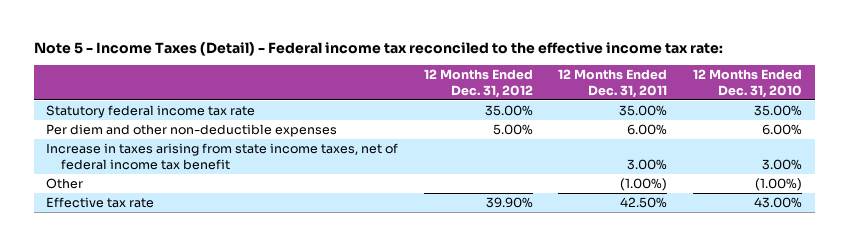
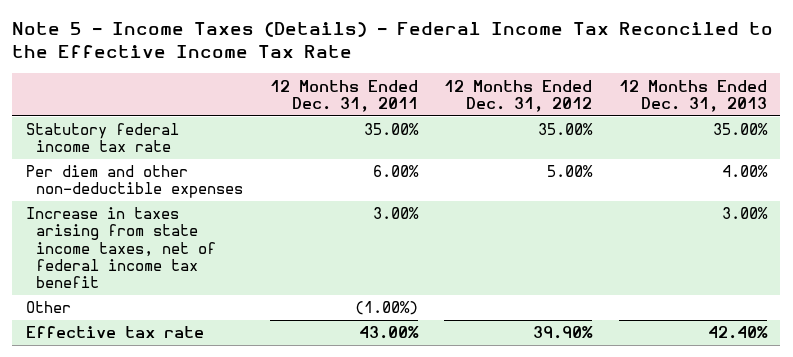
[33,41,723,56] Note 5 - Income Taxes (Detail) - Federal income tax reconciled to the effective income tax rate: -> [12,22,774,59] Note 5 - Income Taxes (Details) - Federal Income Tax Reconciled to the Effective Income Tax Rate
[692,69,802,98] 12 Months Ended Dec. 31, 2010 -> none
none -> [618,79,767,112] 12 Months Ended Dec. 31, 2013
[620,196,668,208] 42.50% -> [358,326,419,340] 43.00%

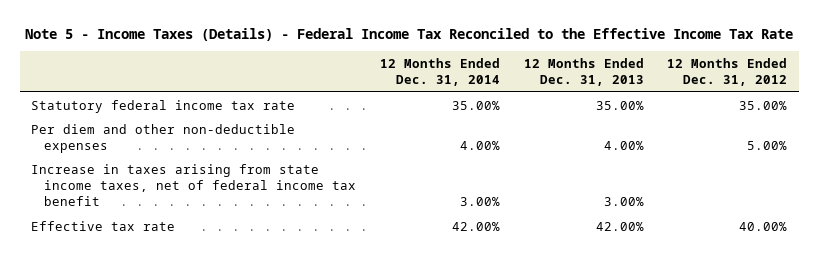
[269,79,418,112] 12 Months Ended Dec. 31, 2011 -> none
none -> [380,57,501,86] 12 Months Ended Dec. 31, 2014
[25,301,71,314] Other -> none
[533,326,594,340] 39.90% -> [739,221,788,231] 40.00%
[707,326,768,340] 42.40% -> [595,221,644,231] 42.00%

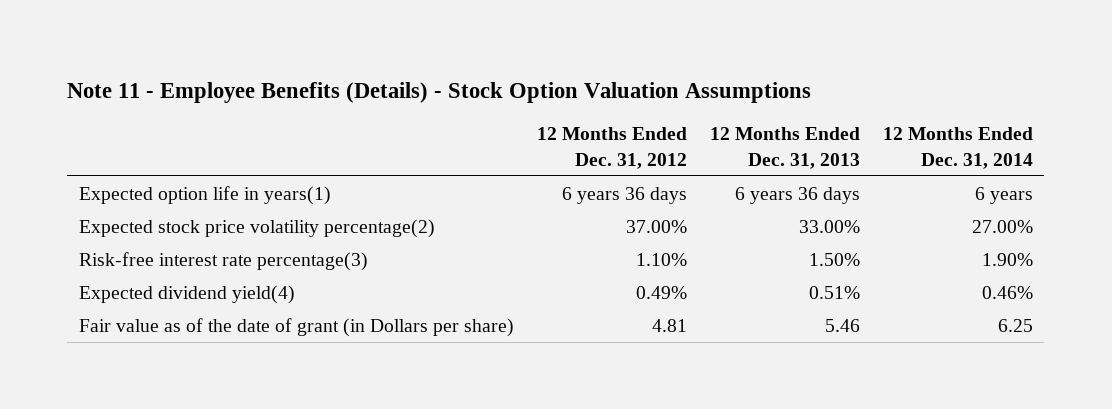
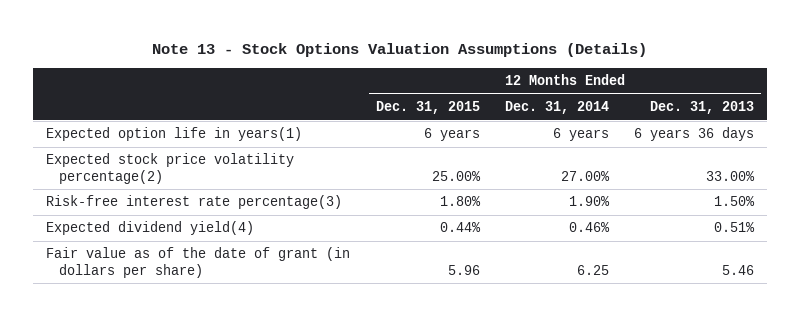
[67,81,812,103] Note 11 - Employee Benefits (Details) - Stock Option Valuation Assumptions -> [152,43,648,58] Note 13 - Stock Options Valuation Assumptions (Details)
[536,127,687,169] 12 Months Ended Dec. 31, 2012 -> none
none -> [375,101,480,115] Dec. 31, 2015
[78,317,514,337] Fair value as of the date of grant (in Dollars per share) -> [46,247,351,278] Fair value as of the date of grant (in dollars per share)

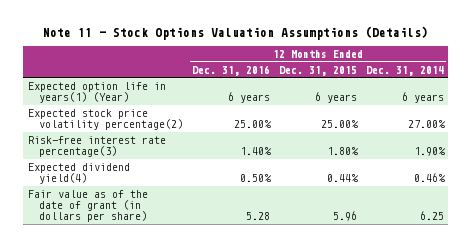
[152,43,648,58] Note 13 - Stock Options Valuation Assumptions (Details) -> [42,26,428,41] Note 11 - Stock Options Valuation Assumptions (Details)
[650,101,755,115] Dec. 31, 2013 -> none
none -> [192,64,271,76] Dec. 31, 2016
[46,127,303,142] Expected option life in years(1) -> [27,81,166,103] Expected option life in years(1) (Year)

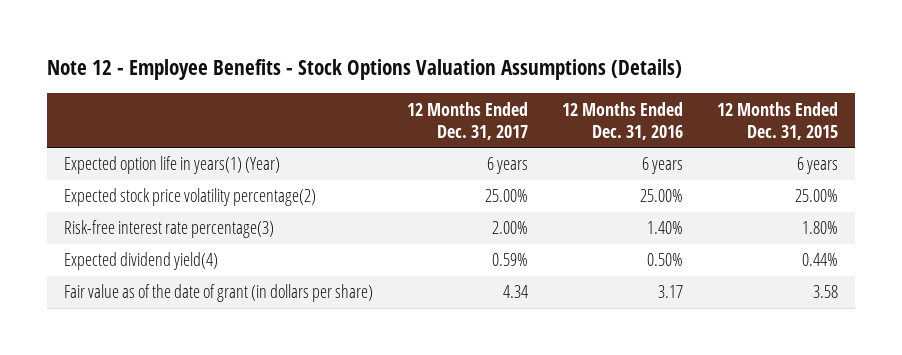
[42,26,428,41] Note 11 - Stock Options Valuation Assumptions (Details) -> [46,59,682,81] Note 12 - Employee Benefits - Stock Options Valuation Assumptions (Details)
[365,65,444,76] Dec. 31, 2014 -> none
none -> [406,101,528,140] 12 Months Ended Dec. 31, 2017
[246,211,271,220] 5.28 -> [658,285,684,299] 3.17
[332,210,357,221] 5.96 -> [813,285,839,299] 3.58

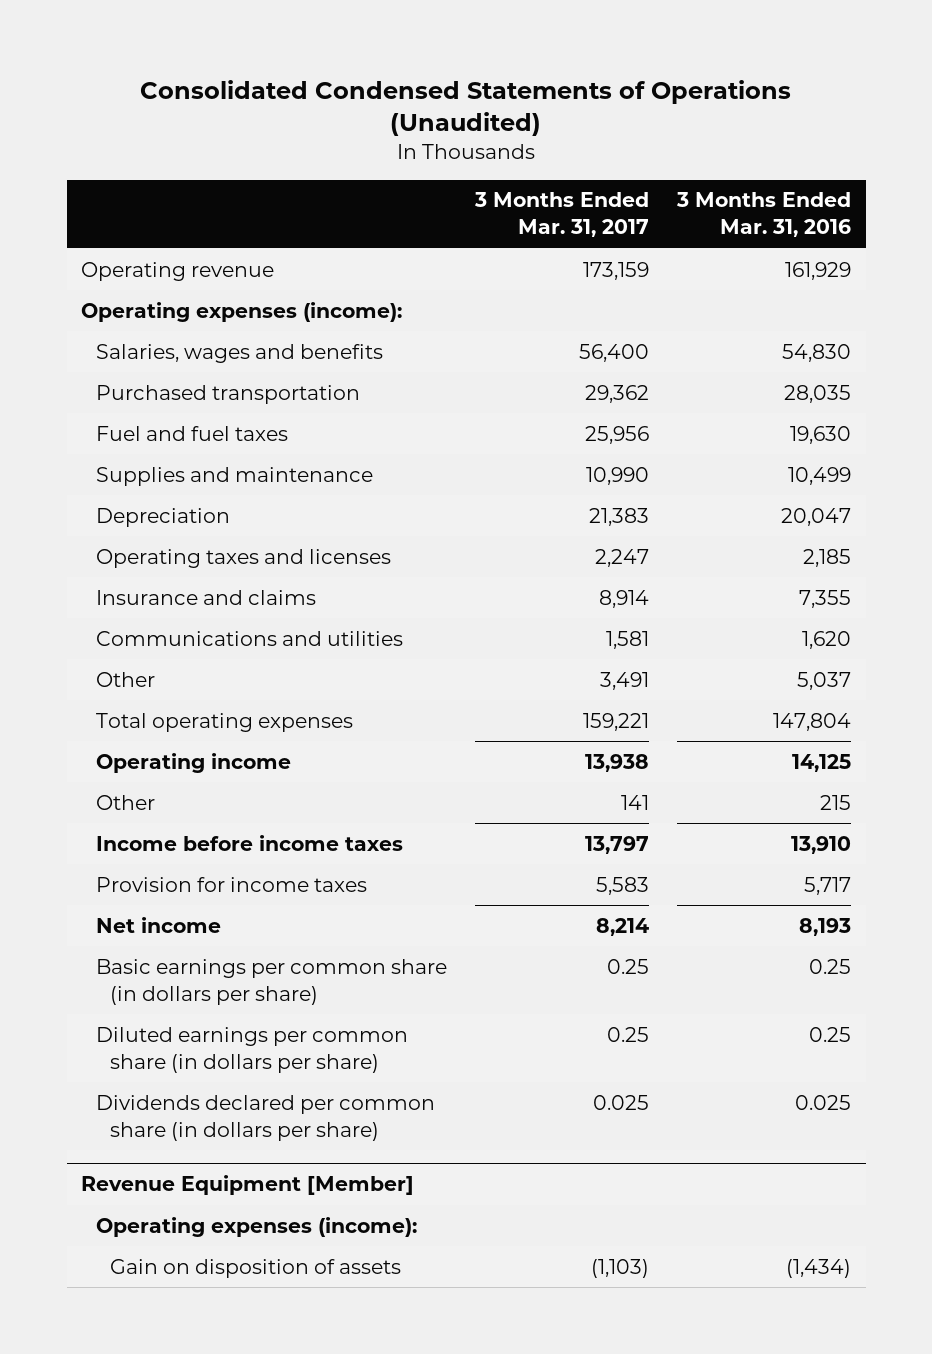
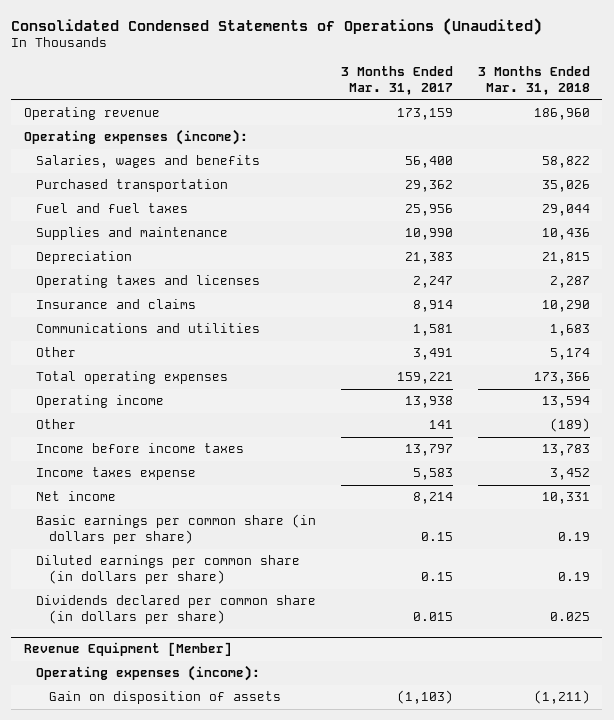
[676,192,852,238] 3 Months Ended Mar. 31, 2016 -> none
none -> [478,66,591,96] 3 Months Ended Mar. 31, 2018
[95,876,367,892] Provision for income taxes -> [36,467,197,481] Income taxes expense
[607,958,650,974] 0.25 -> [421,532,454,542] 0.15
[607,1026,650,1042] 0.25 -> [421,572,454,582] 0.15
[593,1094,650,1110] 0.025 -> [413,612,454,622] 0.015

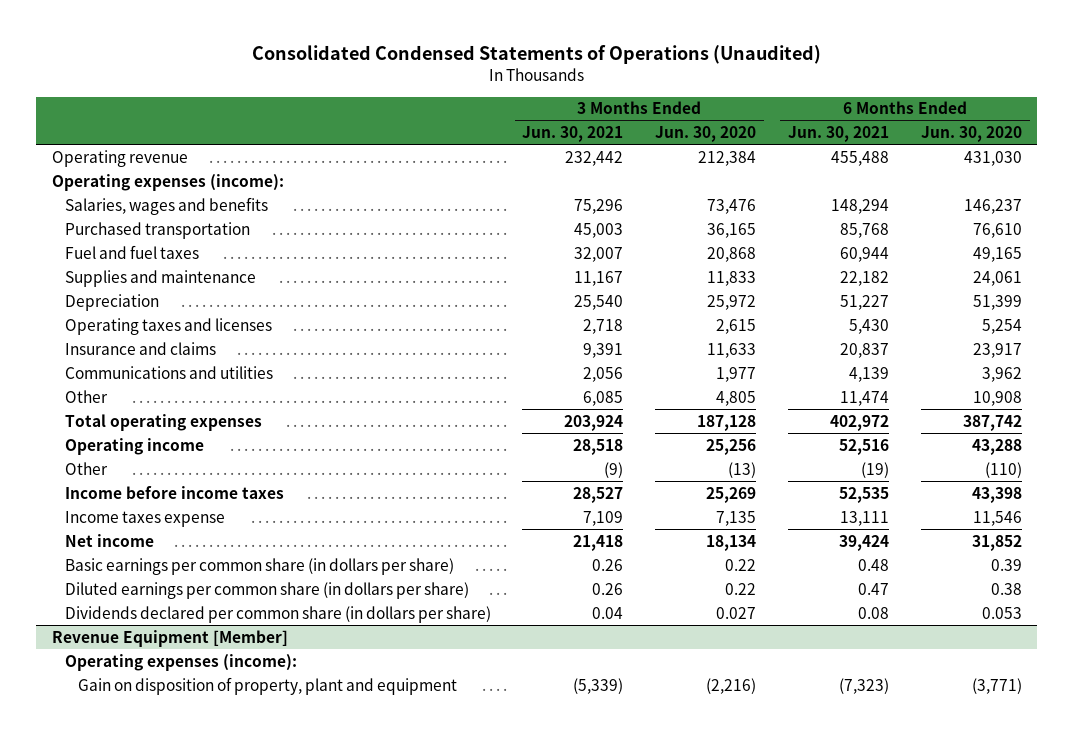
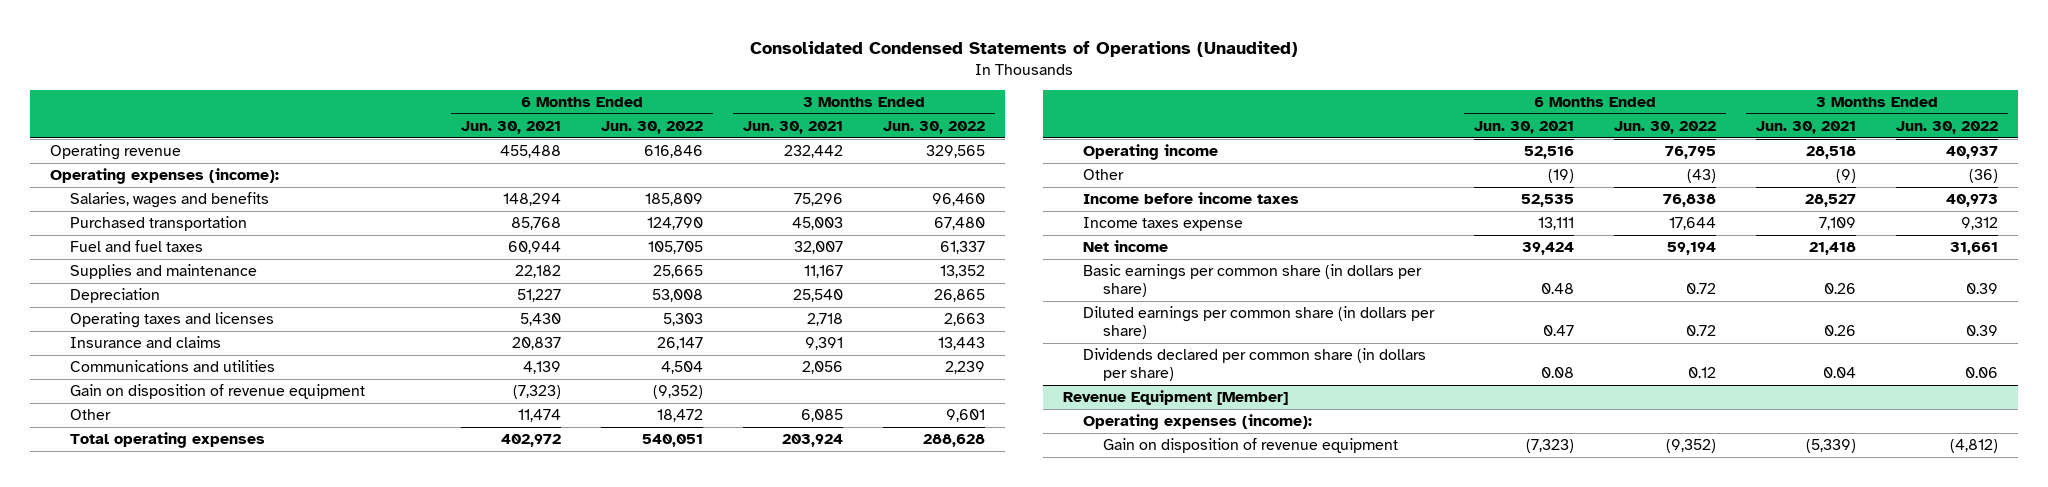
[655,126,757,143] Jun. 30, 2020 -> none
[920,126,1022,143] Jun. 30, 2020 -> none
none -> [600,120,703,134] Jun. 30, 2022
none -> [882,120,985,134] Jun. 30, 2022
none -> [70,384,366,400] Gain on disposition of revenue equipment
[77,676,457,695] Gain on disposition of property, plant and equipment -> [1102,438,1398,454] Gain on disposition of revenue equipment

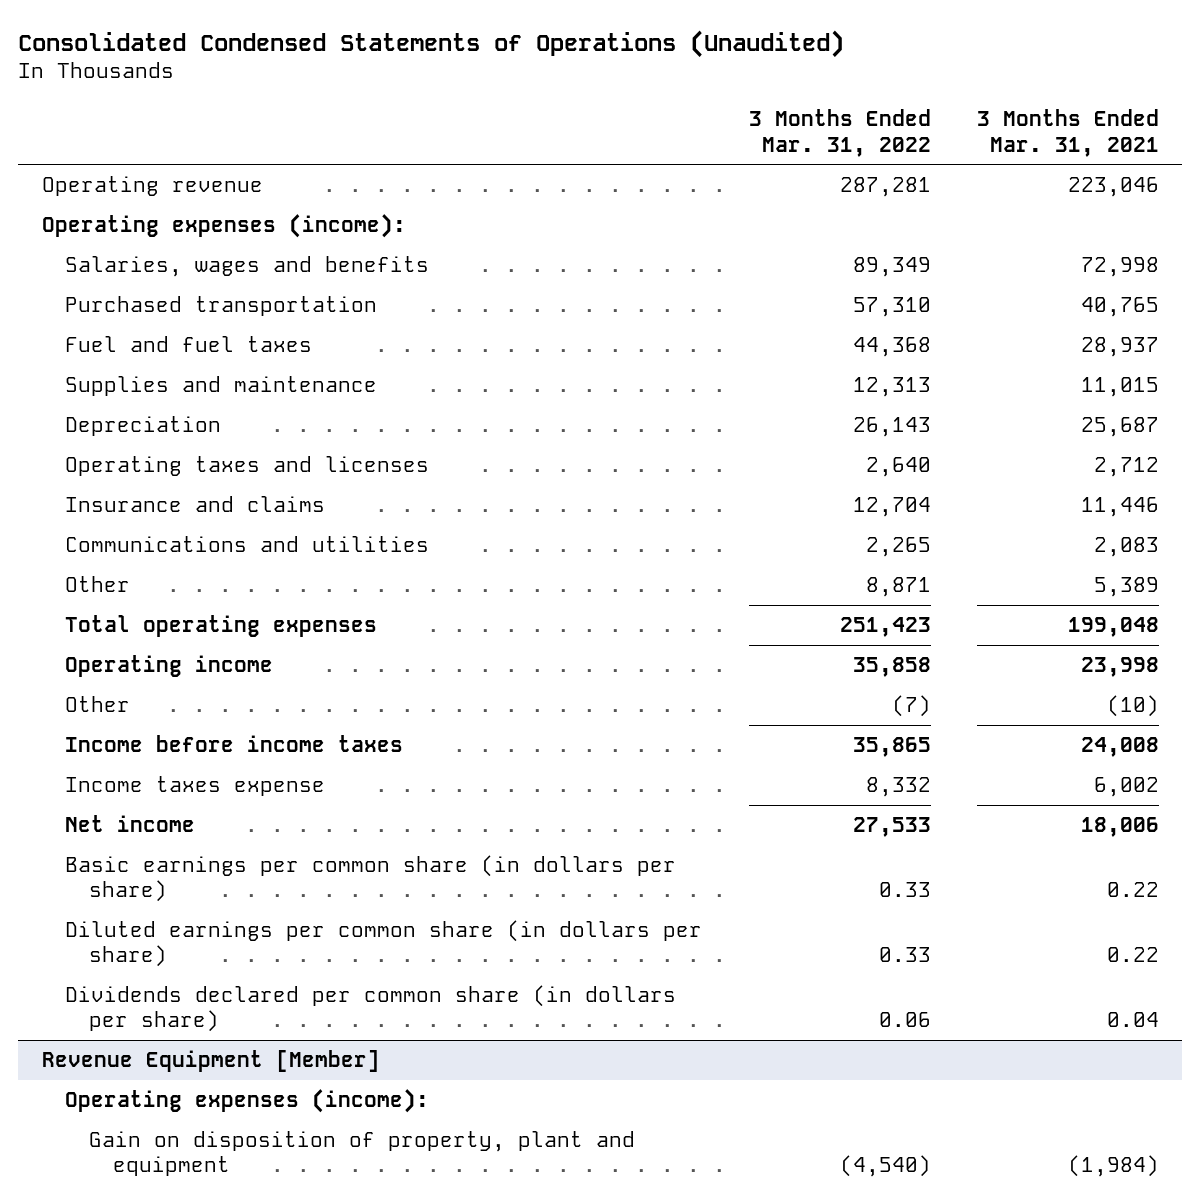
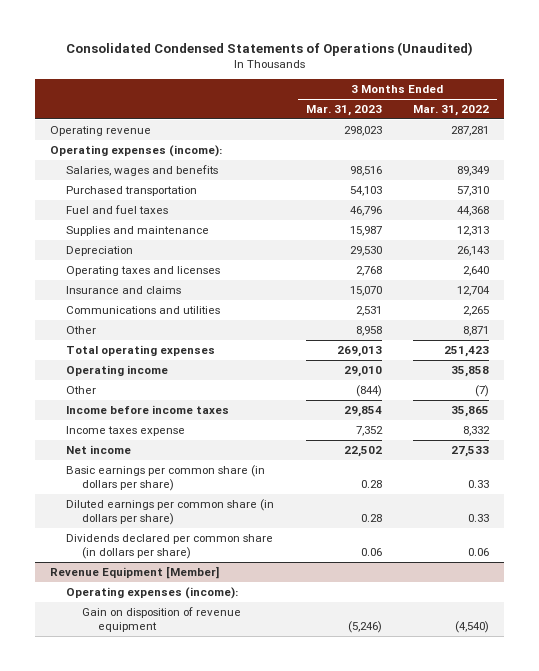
[977,109,1160,157] 3 Months Ended Mar. 31, 2021 -> none
none -> [305,104,382,116] Mar. 31, 2023
[89,1131,636,1177] Gain on disposition of property, plant and equipment -> [82,606,242,633] Gain on disposition of revenue equipment

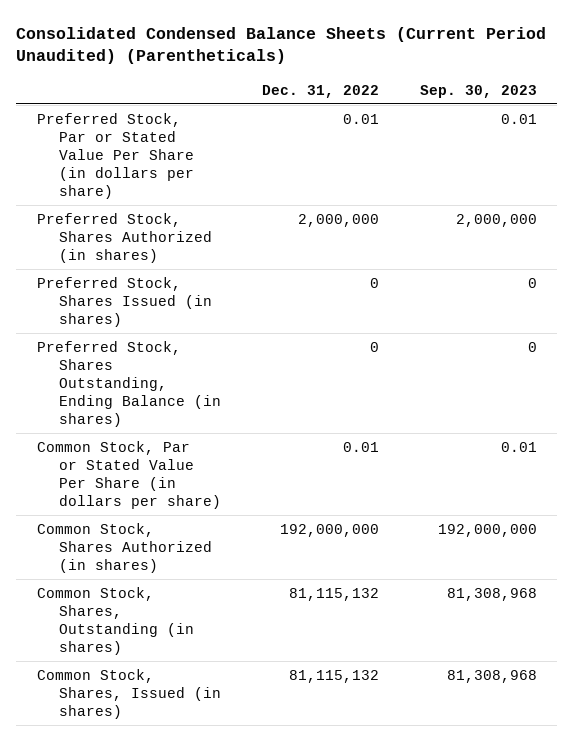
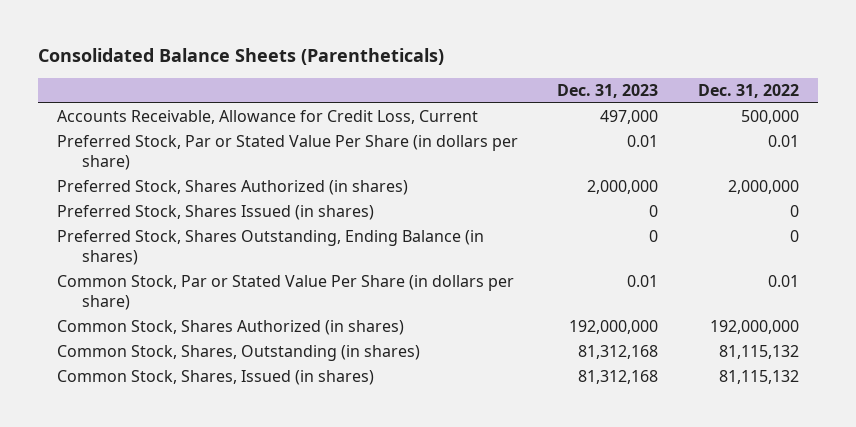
[16,26,547,65] Consolidated Condensed Balance Sheets (Current Period Unaudited) (Parentheticals) -> [37,48,444,66] Consolidated Balance Sheets (Parentheticals)
[420,84,538,98] Sep. 30, 2023 -> none
none -> [557,84,659,99] Dec. 31, 2023
none -> [57,110,479,125] Accounts Receivable, Allowance for Credit Loss, Current

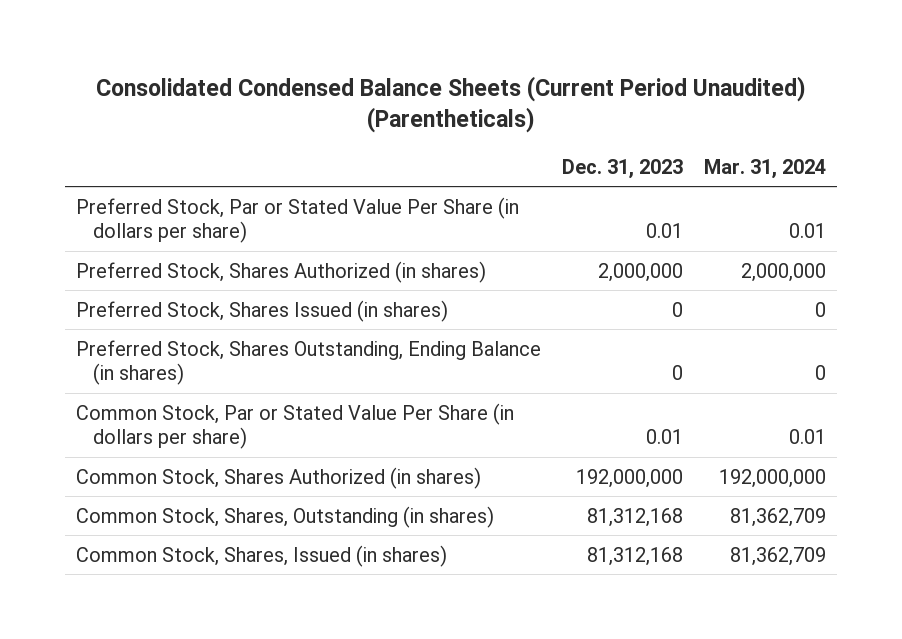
[37,48,444,66] Consolidated Balance Sheets (Parentheticals) -> [96,76,807,134] Consolidated Condensed Balance Sheets (Current Period Unaudited) (Parentheticals)
[697,84,799,99] Dec. 31, 2022 -> none
none -> [704,158,827,179] Mar. 31, 2024
[57,110,479,125] Accounts Receivable, Allowance for Credit Loss, Current -> none

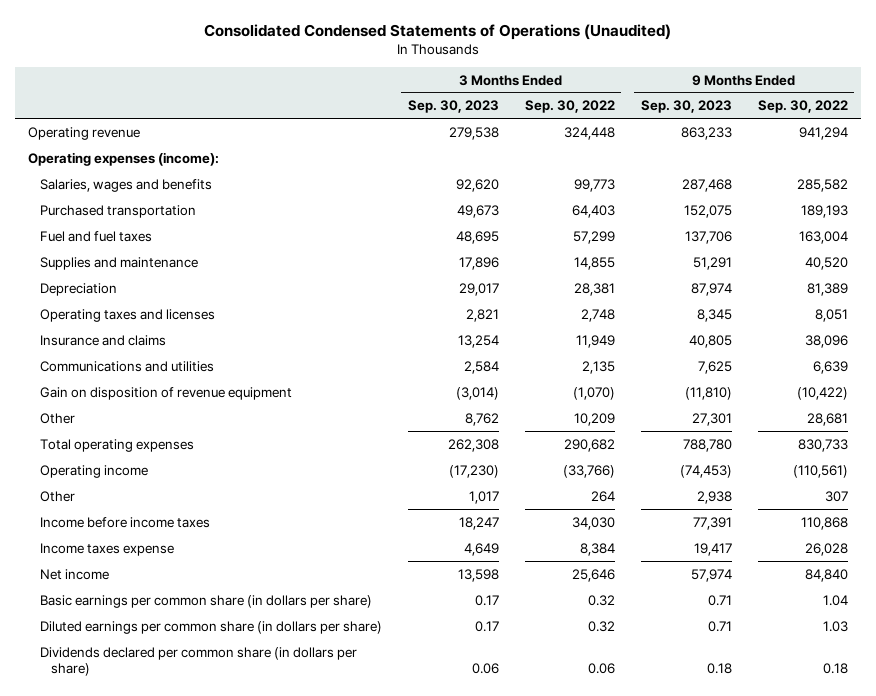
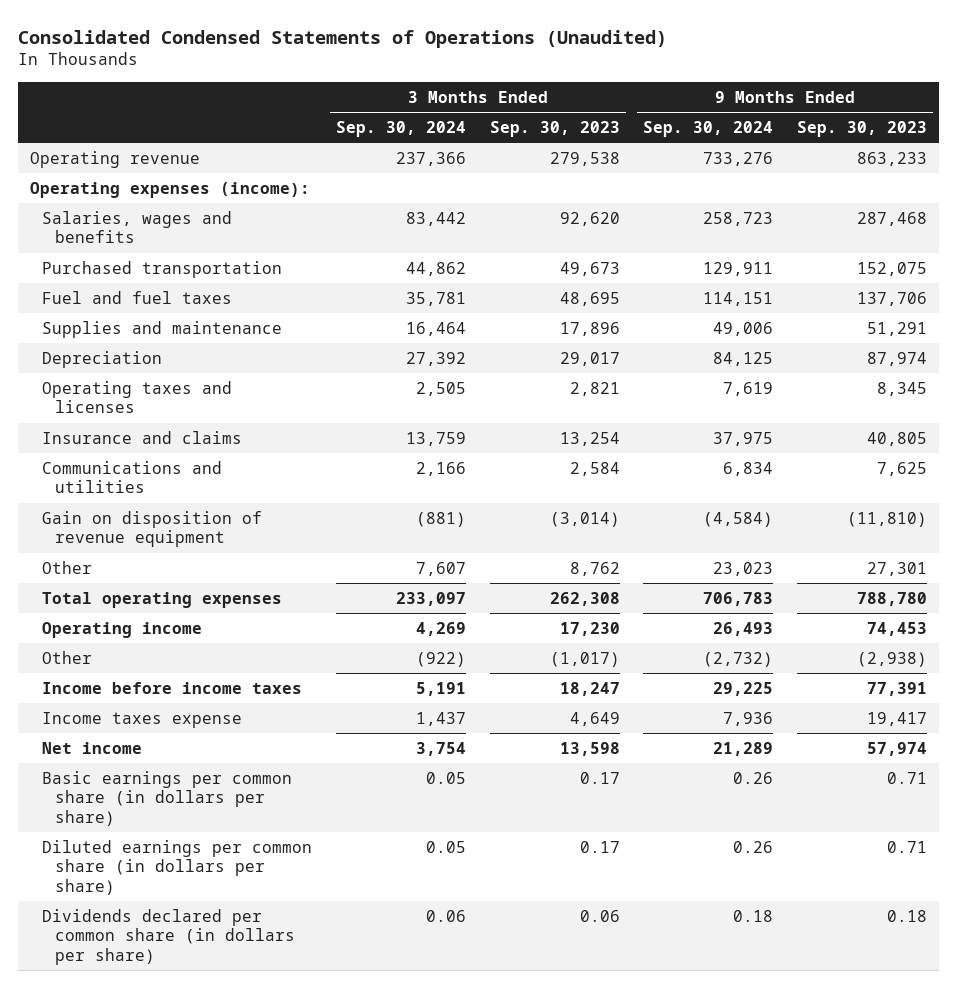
[524,100,615,114] Sep. 30, 2022 -> none
[757,100,848,114] Sep. 30, 2022 -> none
none -> [336,121,467,138] Sep. 30, 2024
none -> [643,121,774,138] Sep. 30, 2024
[448,464,499,478] (17,230) -> [559,622,620,637] 17,230
[679,464,732,478] (74,453) -> [867,622,928,637] 74,453
[468,490,499,504] 1,017 -> [549,652,620,668] (1,017)
[696,490,732,504] 2,938 -> [857,652,928,668] (2,938)

